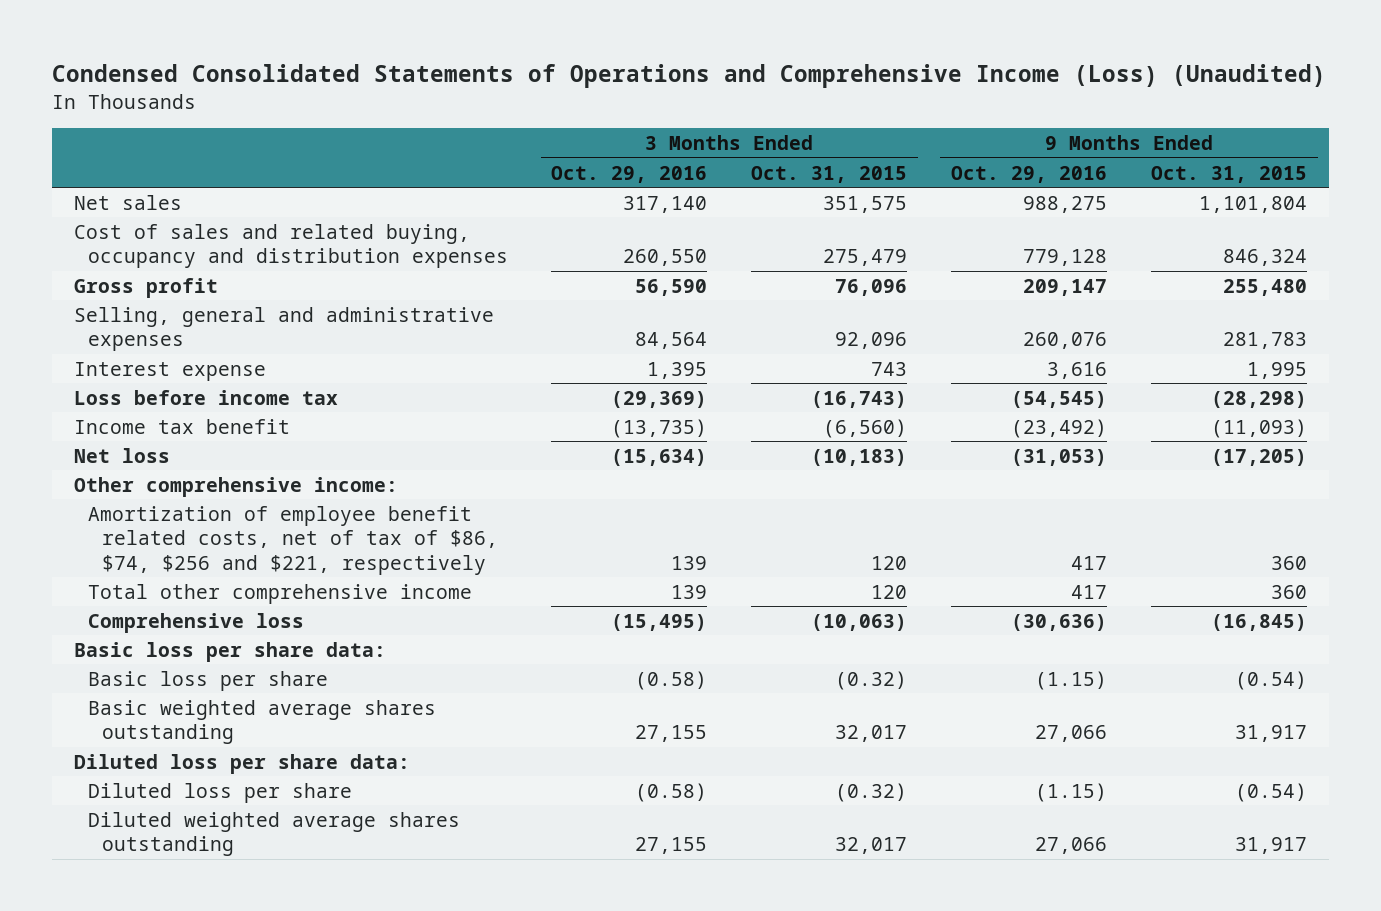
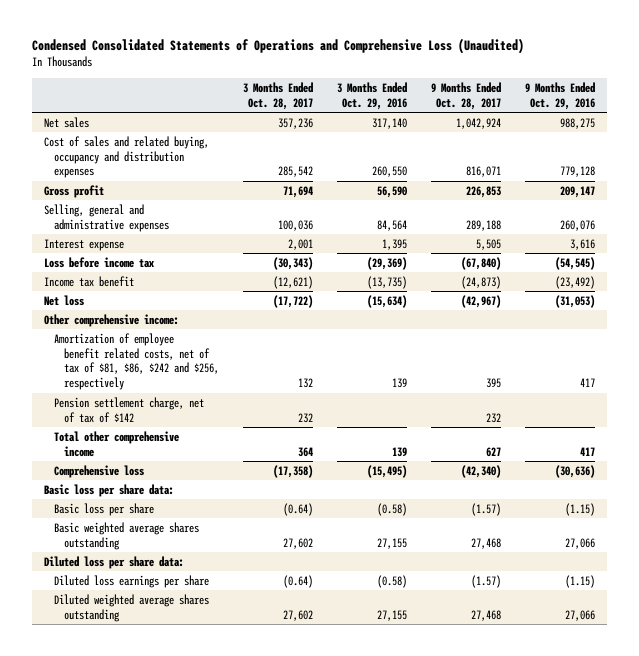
[51,64,1326,89] Condensed Consolidated Statements of Operations and Comprehensive Income (Loss) (Unaudited) -> [32,38,525,55] Condensed Consolidated Statements of Operations and Comprehensive Loss (Unaudited)
[751,165,908,183] Oct. 31, 2015 -> none
[1150,165,1307,183] Oct. 31, 2015 -> none
none -> [242,81,313,110] 3 Months Ended Oct. 28, 2017
none -> [430,81,501,110] 9 Months Ended Oct. 28, 2017
[87,505,498,575] Amortization of employee benefit related costs, net of tax of $86, $74, $256 and $221, respectively -> [53,332,219,390] Amortization of employee benefit related costs, net of tax of $81, $86, $242 and $256, respectively
none -> [53,396,204,423] Pension settlement charge, net of tax of $142
[87,782,352,803] Diluted loss per share -> [53,574,209,588] Diluted loss earnings per share

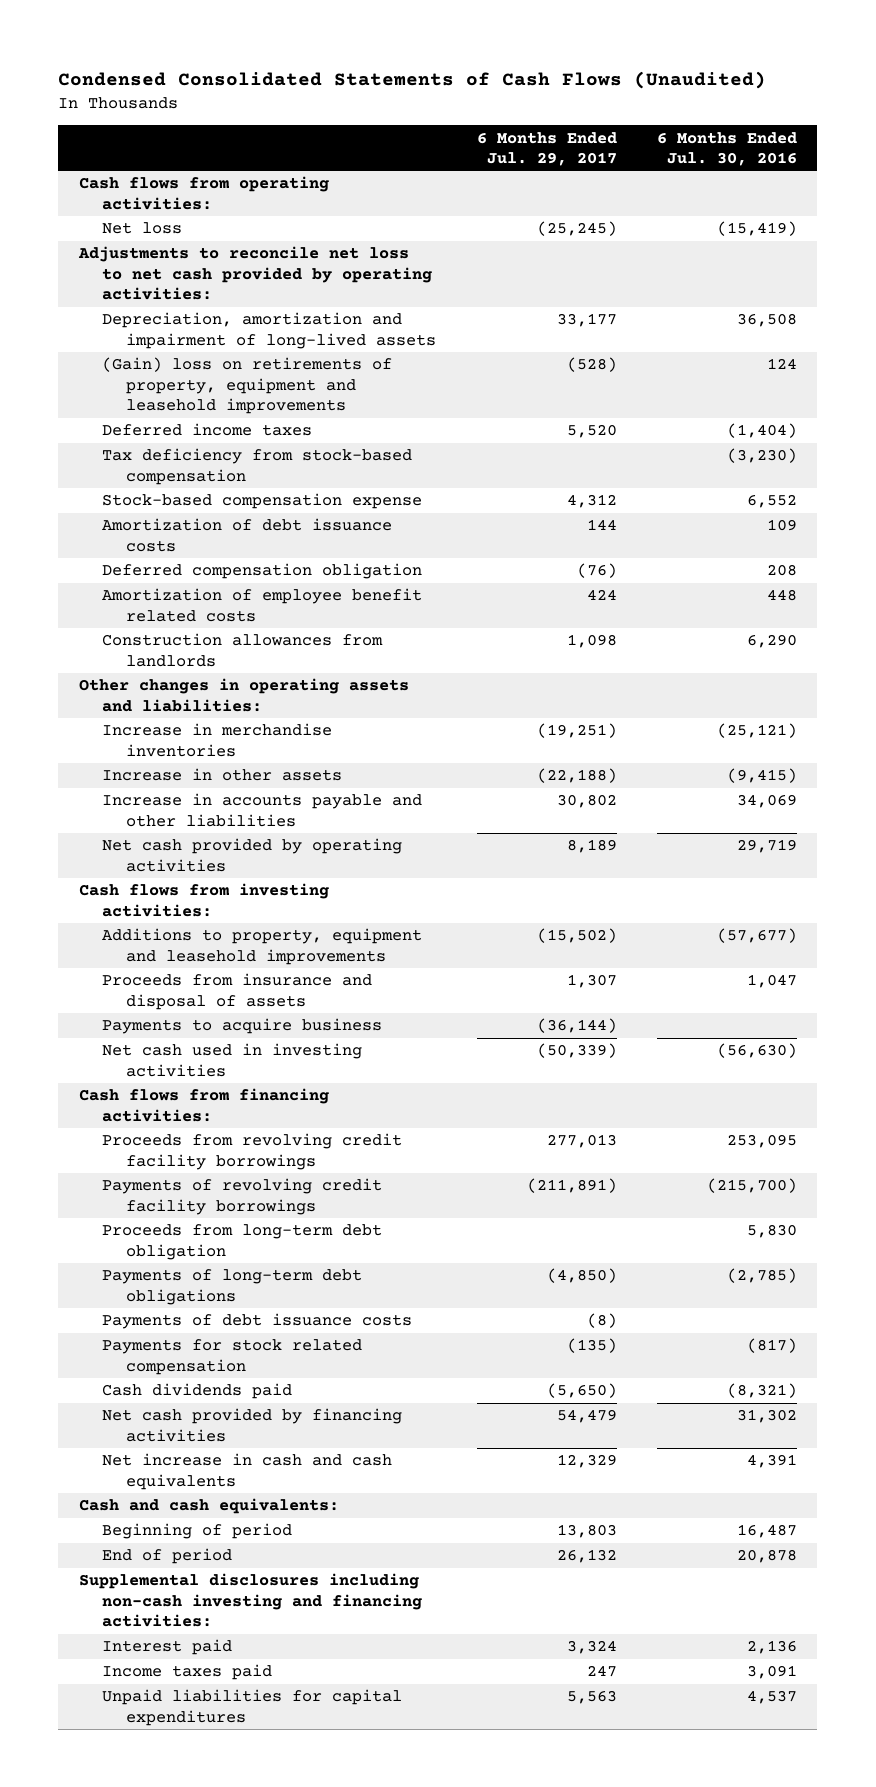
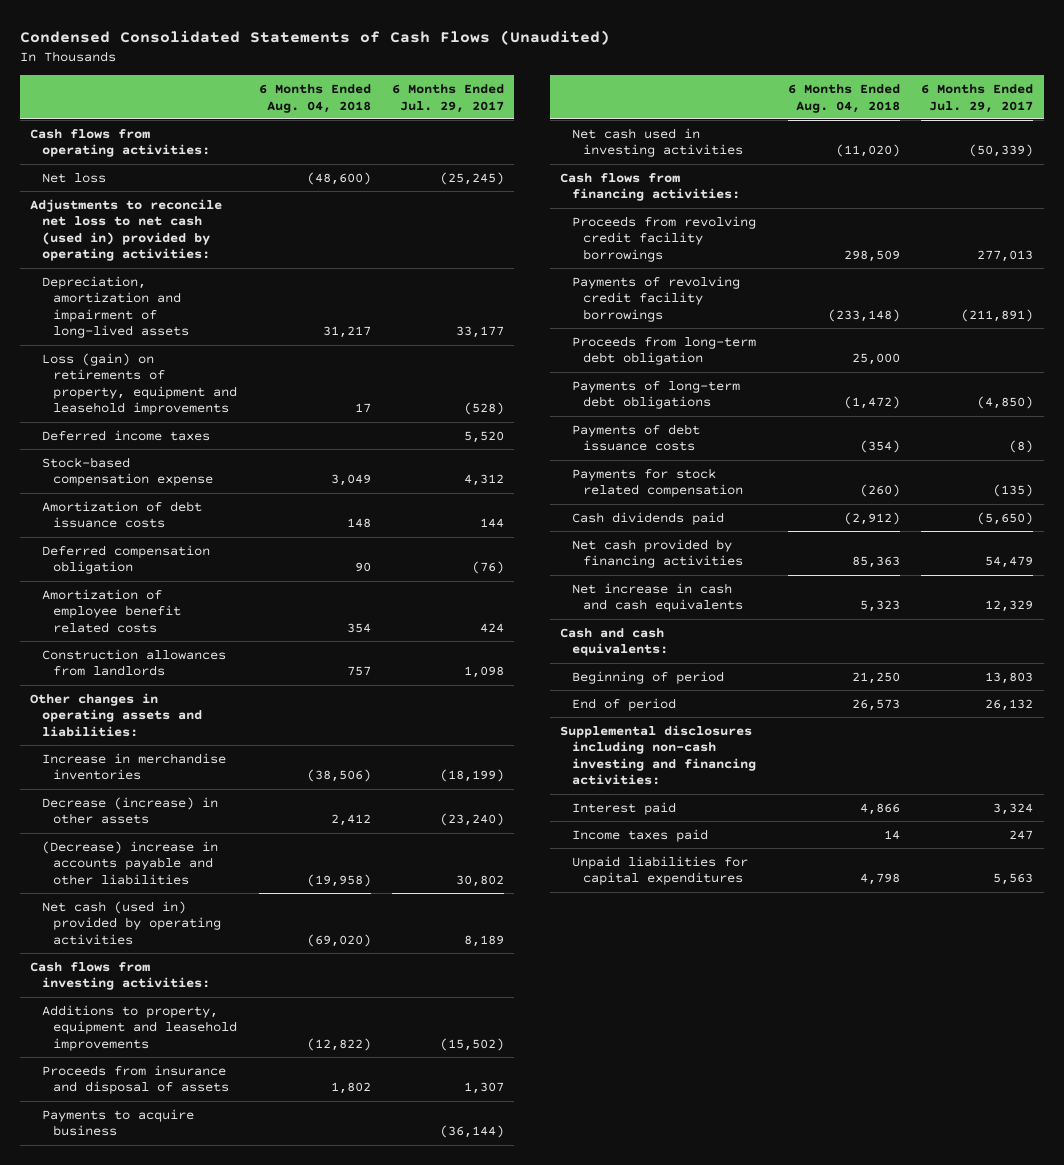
[657,131,798,166] 6 Months Ended Jul. 30, 2016 -> none
none -> [258,83,371,113] 6 Months Ended Aug. 04, 2018
[77,246,433,301] Adjustments to reconcile net loss to net cash provided by operating activities: -> [30,198,223,262] Adjustments to reconcile net loss to net cash (used in) provided by operating activities:
[102,357,393,415] (Gain) loss on retirements of property, equipment and leasehold improvements -> [41,352,238,416] Loss (gain) on retirements of property, equipment and leasehold improvements
[102,448,413,485] Tax deficiency from stock-based compensation -> none
[536,723,617,739] (19,251) -> [439,769,504,783] (18,199)
[102,768,343,782] Increase in other assets -> [41,796,218,825] Decrease (increase) in other assets
[536,768,617,784] (22,188) -> [439,813,504,827] (23,240)
[102,793,423,827] Increase in accounts payable and other liabilities -> [41,840,218,885] (Decrease) increase in accounts payable and other liabilities
[102,838,403,872] Net cash provided by operating activities -> [41,900,222,945] Net cash (used in) provided by operating activities

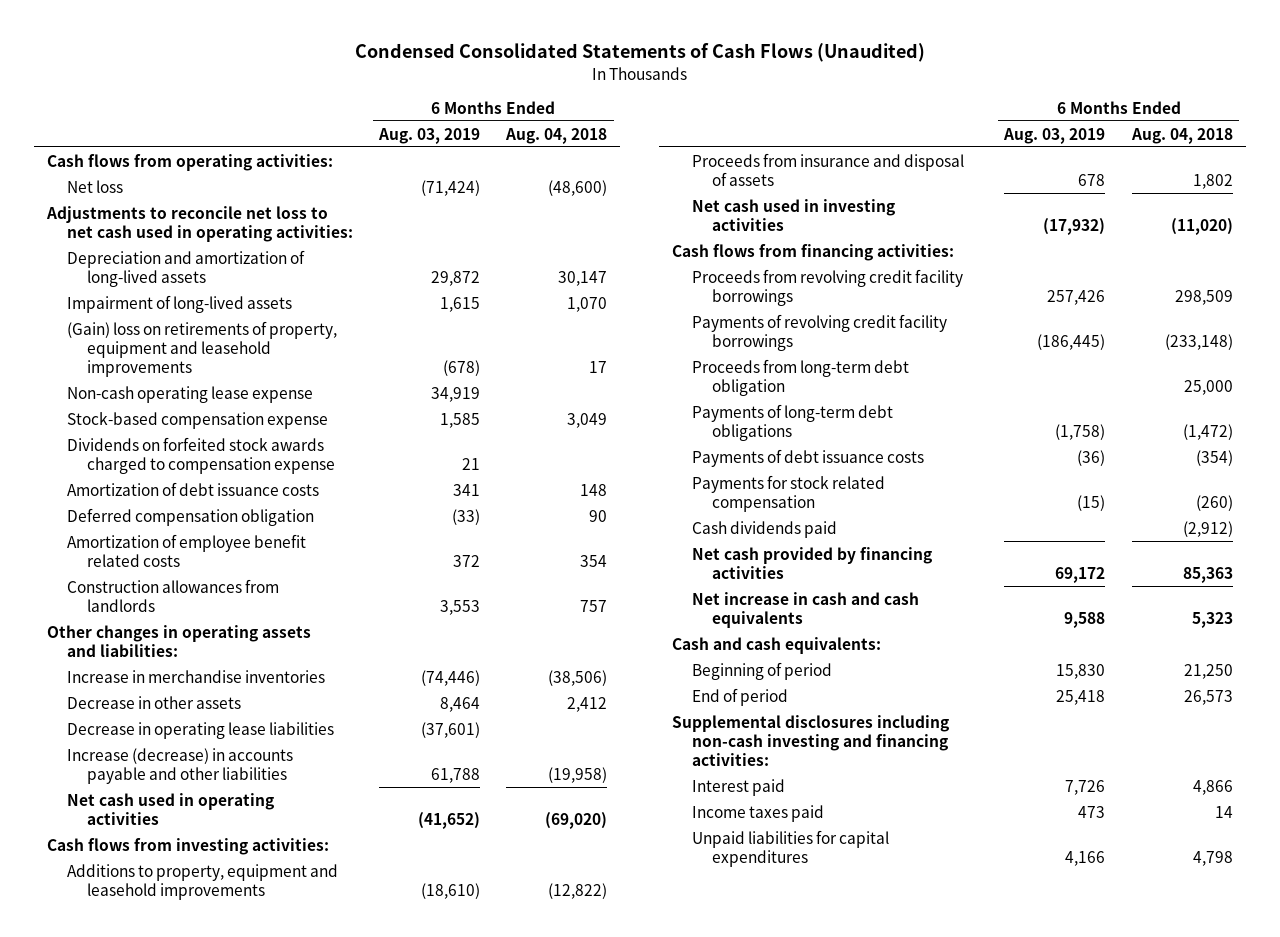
[391,83,504,113] 6 Months Ended Jul. 29, 2017 -> none
none -> [378,127,481,144] Aug. 03, 2019
[41,429,210,441] Deferred income taxes -> none
[30,198,223,262] Adjustments to reconcile net loss to net cash (used in) provided by operating activities: -> [46,205,354,242] Adjustments to reconcile net loss to net cash used in operating activities:
[41,275,190,339] Depreciation, amortization and impairment of long-lived assets -> [67,249,306,287] Depreciation and amortization of long-lived assets
[322,326,371,339] 31,217 -> [558,270,608,286] 30,147
none -> [67,294,293,313] Impairment of long-lived assets
[41,352,238,416] Loss (gain) on retirements of property, equipment and leasehold improvements -> [67,320,338,377] (Gain) loss on retirements of property, equipment and leasehold improvements
none -> [67,385,314,403] Non-cash operating lease expense
none -> [67,436,336,474] Dividends on forfeited stock awards charged to compensation expense
[41,796,218,825] Decrease (increase) in other assets -> [67,695,242,709] Decrease in other assets
none -> [67,721,335,739] Decrease in operating lease liabilities
[41,840,218,885] (Decrease) increase in accounts payable and other liabilities -> [67,747,294,784] Increase (decrease) in accounts payable and other liabilities
[41,900,222,945] Net cash (used in) provided by operating activities -> [67,792,275,825] Net cash used in operating activities
[41,1108,194,1137] Payments to acquire business -> none

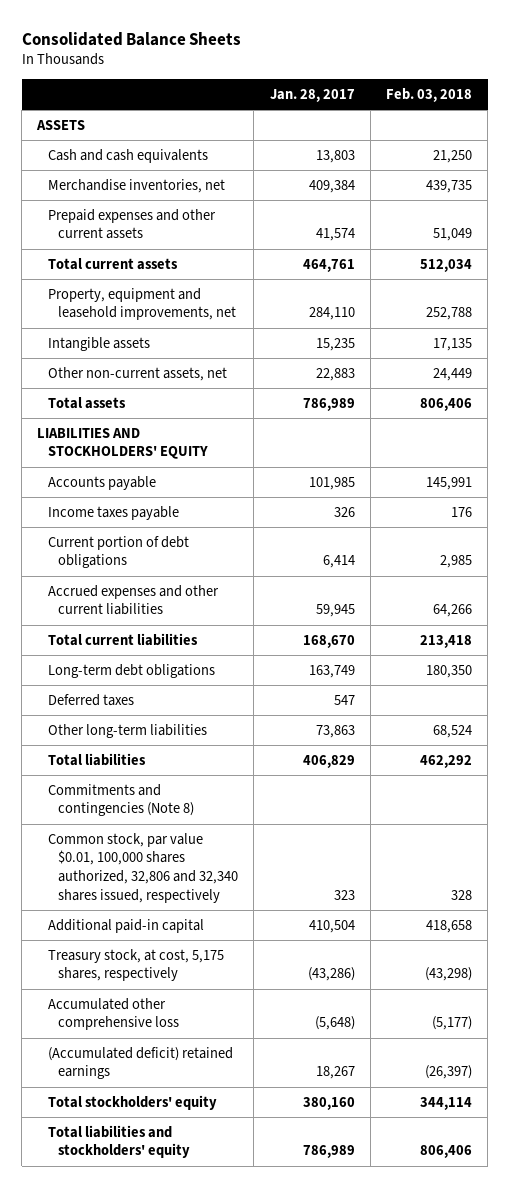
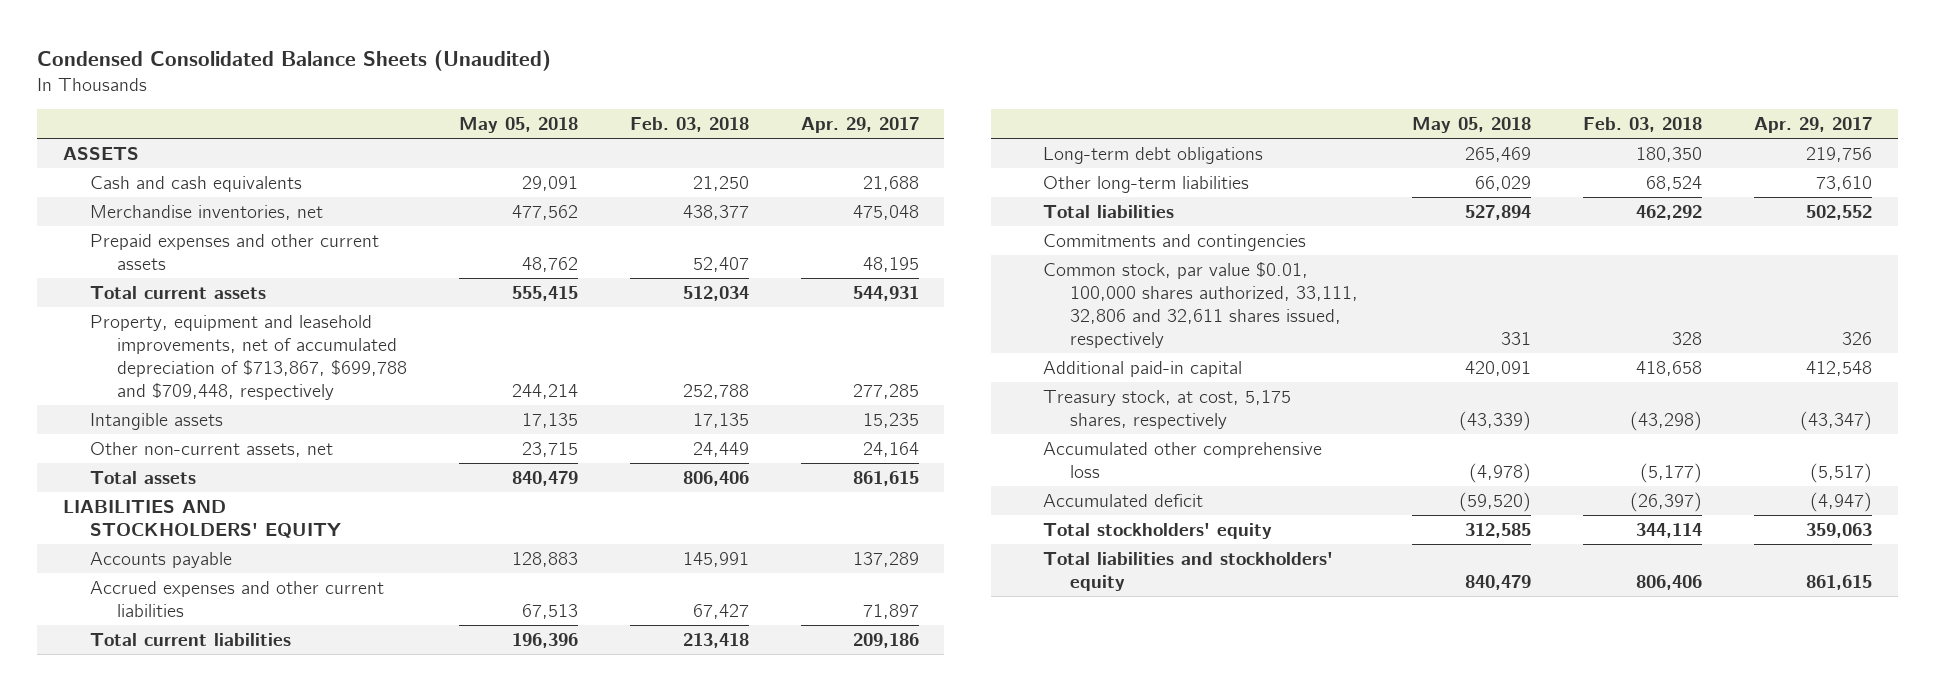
[21,31,241,46] Consolidated Balance Sheets -> [37,50,552,72] Condensed Consolidated Balance Sheets (Unaudited)
[269,88,355,102] Jan. 28, 2017 -> none
none -> [458,117,578,134] May 05, 2018
none -> [800,117,919,134] Apr. 29, 2017
[426,179,473,193] 439,735 -> [682,204,749,220] 438,377
[433,228,473,242] 51,049 -> [692,256,749,272] 52,407
[47,287,237,321] Property, equipment and leasehold improvements, net -> [90,314,407,400] Property, equipment and leasehold improvements, net of accumulated depreciation of $713,867, $699,788 and $709,448, respectively
[47,505,179,520] Income taxes payable -> none
[47,535,189,569] Current portion of debt obligations -> none
[433,604,473,618] 64,266 -> [692,603,749,619] 67,427
[47,693,134,706] Deferred taxes -> none
[47,783,195,817] Commitments and contingencies (Note 8) -> [1043,233,1307,251] Commitments and contingencies
[47,832,239,903] Common stock, par value $0.01, 100,000 shares authorized, 32,806 and 32,340 shares issued, respectively -> [1043,261,1358,348] Common stock, par value $0.01, 100,000 shares authorized, 33,111, 32,806 and 32,611 shares issued, respectively
[47,1046,233,1080] (Accumulated deficit) retained earnings -> [1043,493,1204,507] Accumulated deficit

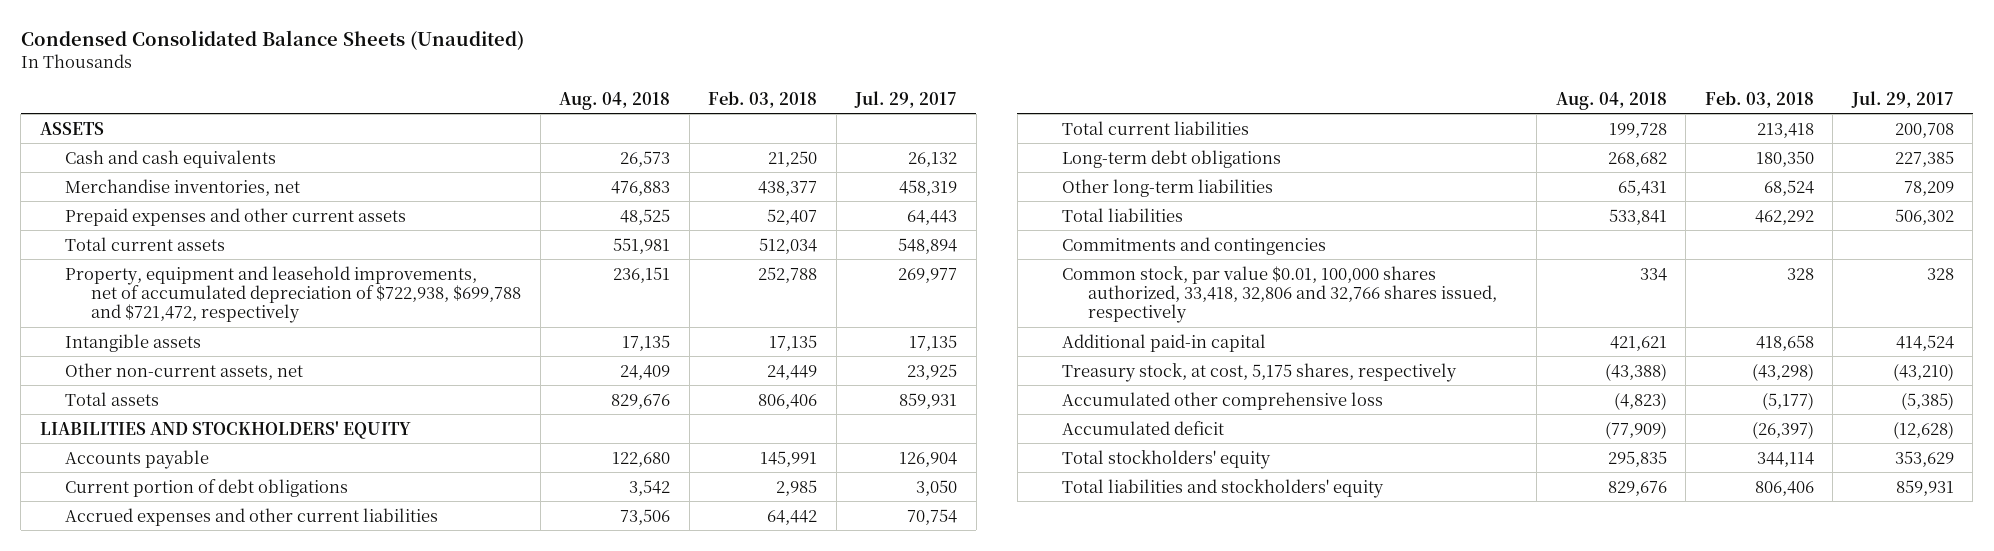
[458,117,578,134] May 05, 2018 -> none
[800,117,919,134] Apr. 29, 2017 -> none
none -> [559,91,671,110] Aug. 04, 2018
none -> [854,90,958,108] Jul. 29, 2017
[90,314,407,400] Property, equipment and leasehold improvements, net of accumulated depreciation of $713,867, $699,788 and $709,448, respectively -> [65,265,522,323] Property, equipment and leasehold improvements, net of accumulated depreciation of $722,938, $699,788 and $721,472, respectively
none -> [65,478,349,497] Current portion of debt obligations
[692,603,749,619] 67,427 -> [767,509,818,525] 64,442
[1043,261,1358,348] Common stock, par value $0.01, 100,000 shares authorized, 33,111, 32,806 and 32,611 shares issued, respectively -> [1061,265,1497,323] Common stock, par value $0.01, 100,000 shares authorized, 33,418, 32,806 and 32,766 shares issued, respectively

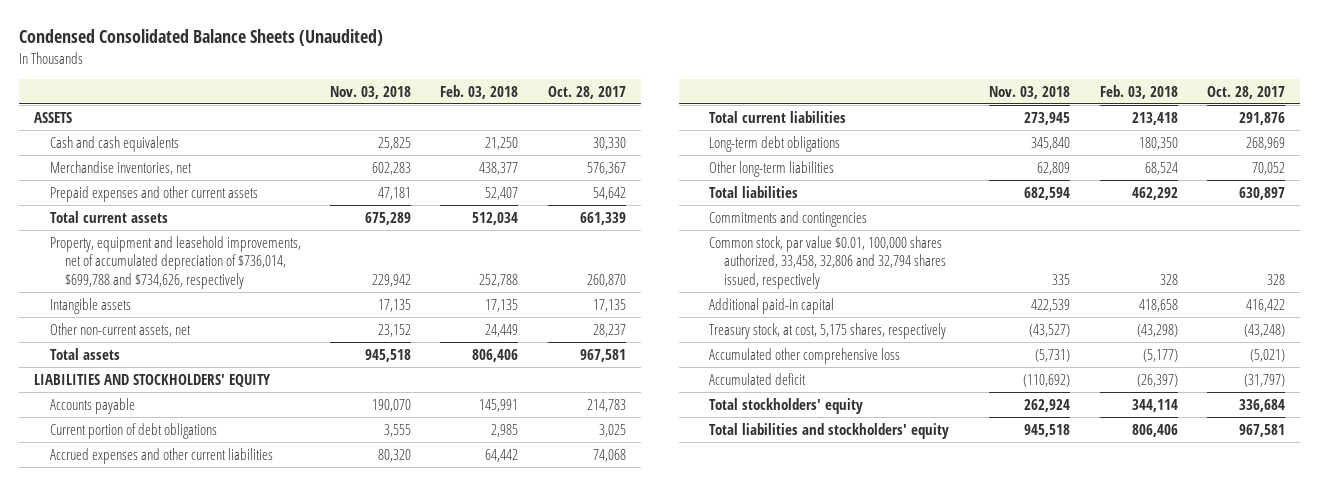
[559,91,671,110] Aug. 04, 2018 -> none
[854,90,958,108] Jul. 29, 2017 -> none
none -> [330,85,412,99] Nov. 03, 2018
none -> [547,85,626,99] Oct. 28, 2017
[65,265,522,323] Property, equipment and leasehold improvements, net of accumulated depreciation of $722,938, $699,788 and $721,472, respectively -> [49,235,301,290] Property, equipment and leasehold improvements, net of accumulated depreciation of $736,014, $699,788 and $734,626, respectively
[1061,265,1497,323] Common stock, par value $0.01, 100,000 shares authorized, 33,418, 32,806 and 32,766 shares issued, respectively -> [708,235,947,290] Common stock, par value $0.01, 100,000 shares authorized, 33,458, 32,806 and 32,794 shares issued, respectively

